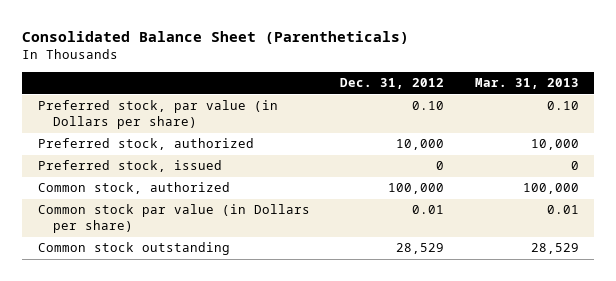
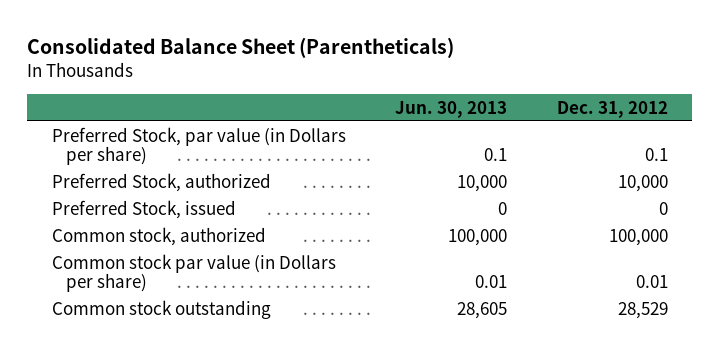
[474,78,579,90] Mar. 31, 2013 -> none
none -> [395,100,508,118] Jun. 30, 2013
[37,100,278,130] Preferred stock, par value (in Dollars per share) -> [52,126,347,166] Preferred Stock, par value (in Dollars per share)
[412,101,445,111] 0.10 -> [644,148,668,162] 0.1
[37,138,254,151] Preferred stock, authorized -> [52,172,272,192] Preferred Stock, authorized
[37,160,222,173] Preferred stock, issued -> [52,199,237,219] Preferred Stock, issued

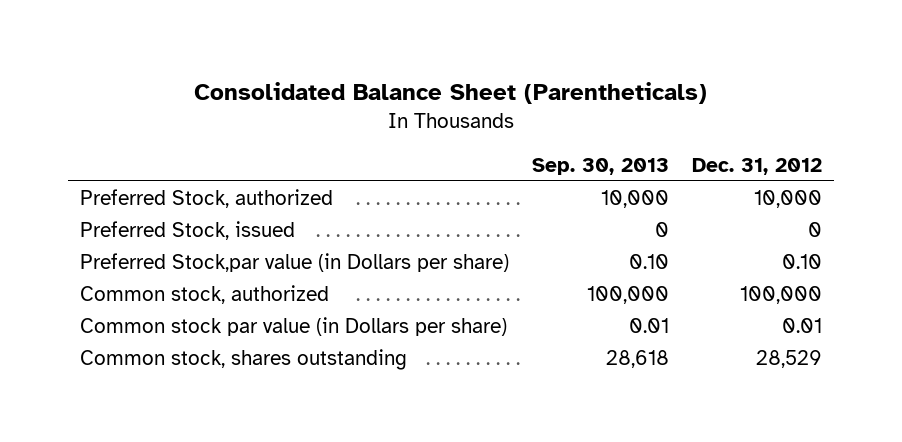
[395,100,508,118] Jun. 30, 2013 -> none
none -> [531,157,669,175] Sep. 30, 2013
[52,126,347,166] Preferred Stock, par value (in Dollars per share) -> none
none -> [79,253,509,273] Preferred Stock,par value (in Dollars per share)
[52,299,272,319] Common stock outstanding -> [79,349,407,371] Common stock, shares outstanding

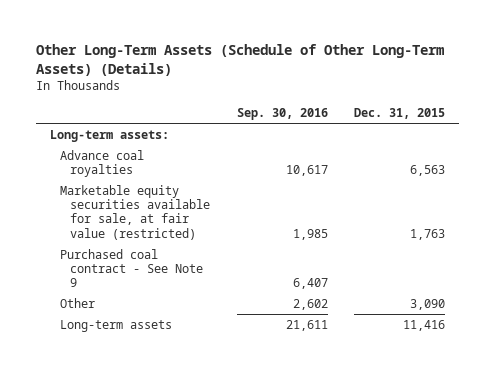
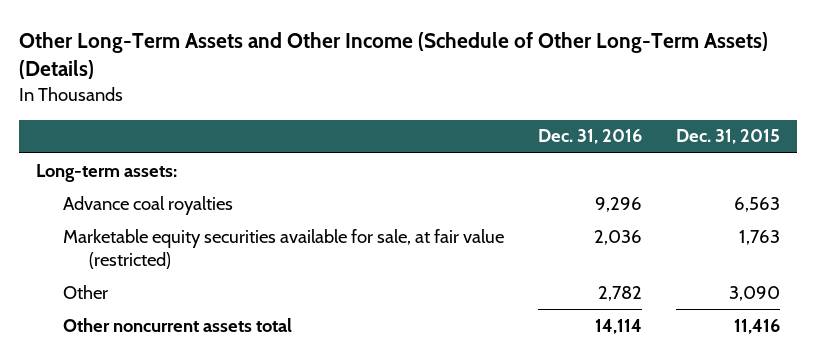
[36,44,445,76] Other Long-Term Assets (Schedule of Other Long-Term Assets) (Details) -> [19,31,769,80] Other Long-Term Assets and Other Income (Schedule of Other Long-Term Assets) (Details)
[236,108,328,121] Sep. 30, 2016 -> none
none -> [537,129,642,145] Dec. 31, 2016
[59,248,203,288] Purchased coal contract - See Note 9 -> none
[59,319,172,332] Long-term assets -> [62,317,292,332] Other noncurrent assets total

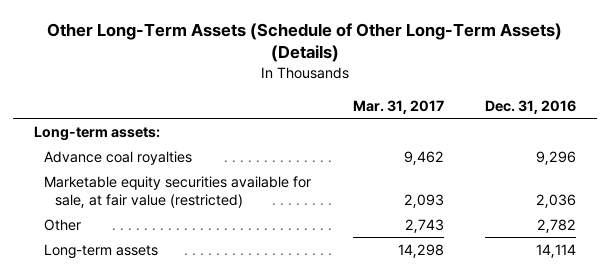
[19,31,769,80] Other Long-Term Assets and Other Income (Schedule of Other Long-Term Assets) (Details) -> [47,22,563,63] Other Long-Term Assets (Schedule of Other Long-Term Assets) (Details)
[676,129,781,145] Dec. 31, 2015 -> none
none -> [352,99,444,114] Mar. 31, 2017
[62,317,292,332] Other noncurrent assets total -> [44,243,159,259] Long-term assets

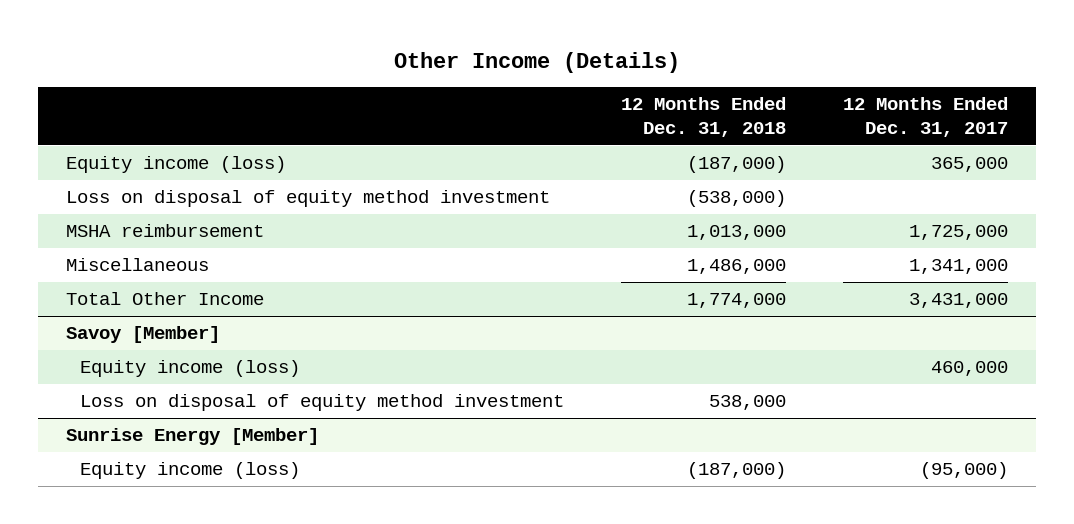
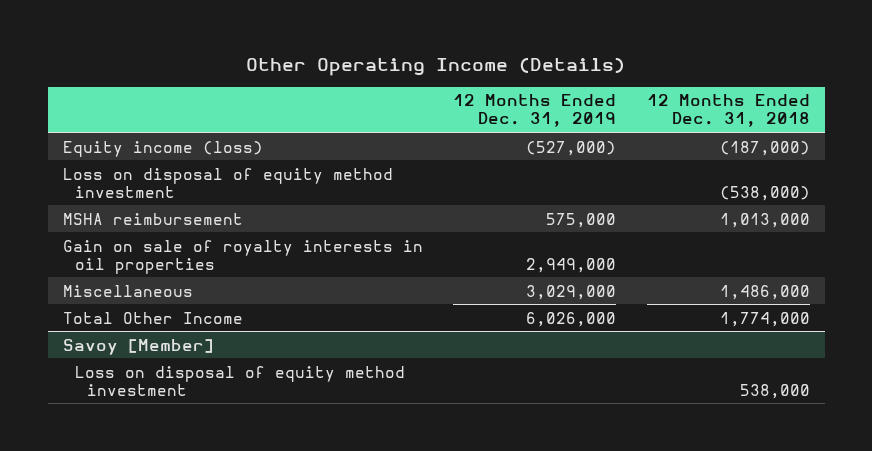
[393,51,680,73] Other Income (Details) -> [246,57,626,77] Other Operating Income (Details)
[842,97,1008,138] 12 Months Ended Dec. 31, 2017 -> none
none -> [453,94,617,128] 12 Months Ended Dec. 31, 2019
none -> [62,239,423,274] Gain on sale of royalty interests in oil properties
[80,360,301,378] Equity income (loss) -> none
[66,428,320,446] Sunrise Energy [Member] -> none
[80,462,301,480] Equity income (loss) -> none

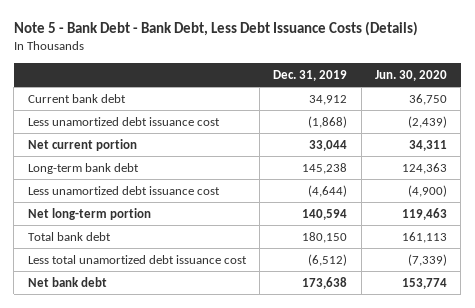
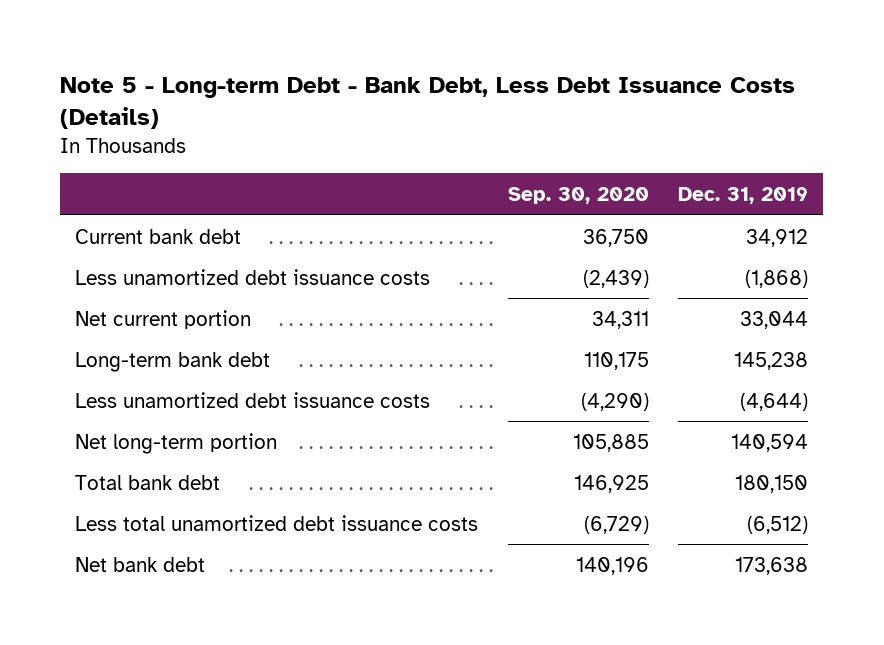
[13,21,418,37] Note 5 - Bank Debt - Bank Debt, Less Debt Issuance Costs (Details) -> [60,76,796,129] Note 5 - Long-term Debt - Bank Debt, Less Debt Issuance Costs (Details)
[374,69,447,81] Jun. 30, 2020 -> none
none -> [507,186,649,204] Sep. 30, 2020
[27,116,220,126] Less unamortized debt issuance cost -> [75,268,431,285] Less unamortized debt issuance costs
[27,185,220,195] Less unamortized debt issuance cost -> [75,391,431,408] Less unamortized debt issuance costs
[27,254,247,264] Less total unamortized debt issuance cost -> [75,514,479,531] Less total unamortized debt issuance costs

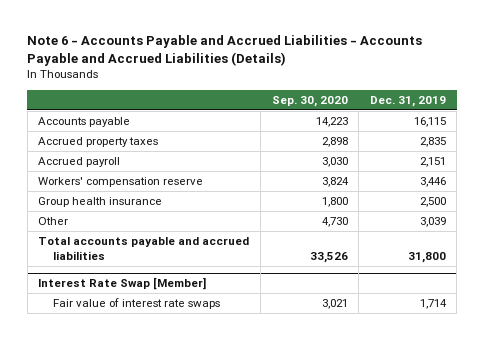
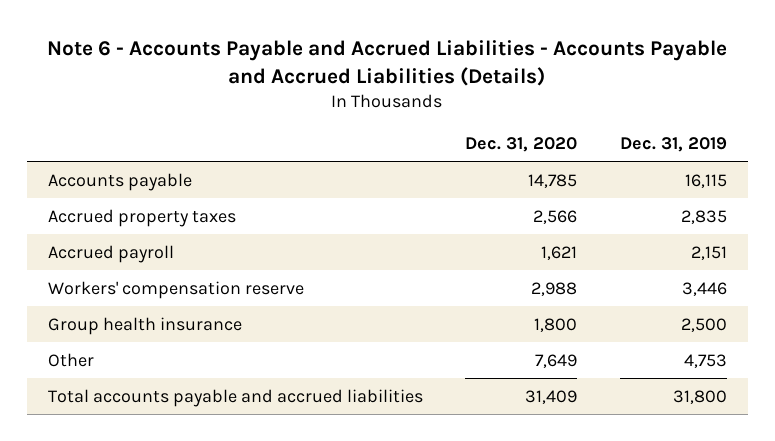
[271,95,348,107] Sep. 30, 2020 -> none
none -> [465,137,578,153] Dec. 31, 2020
[419,216,446,227] 3,039 -> [683,353,727,368] 4,753
[38,277,207,291] Interest Rate Swap [Member] -> none
[53,297,221,309] Fair value of interest rate swaps -> none

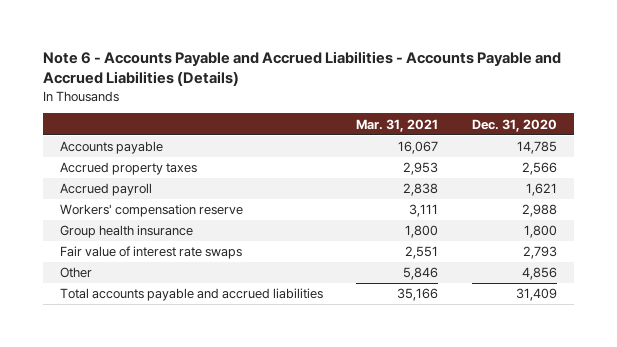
[619,137,727,153] Dec. 31, 2019 -> none
none -> [356,118,439,132] Mar. 31, 2021
none -> [59,246,242,260] Fair value of interest rate swaps
[535,353,578,368] 7,649 -> [521,267,557,281] 4,856

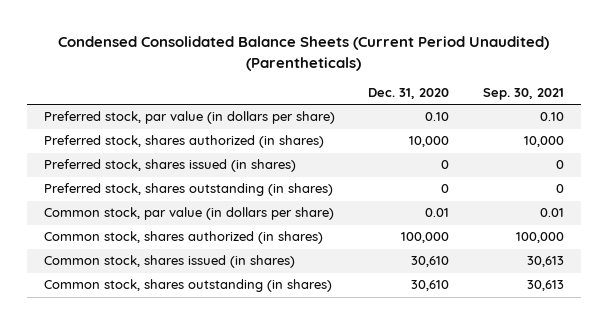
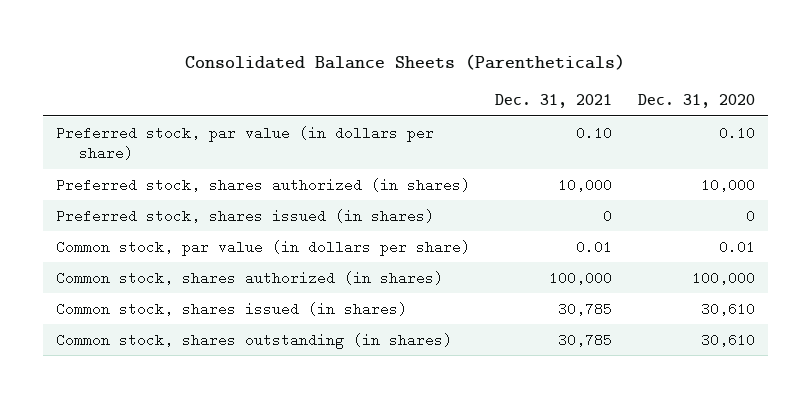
[57,36,549,71] Condensed Consolidated Balance Sheets (Current Period Unaudited) (Parentheticals) -> [185,54,626,71] Consolidated Balance Sheets (Parentheticals)
[483,88,565,101] Sep. 30, 2021 -> none
none -> [495,93,613,108] Dec. 31, 2021
[43,183,333,197] Preferred stock, shares outstanding (in shares) -> none

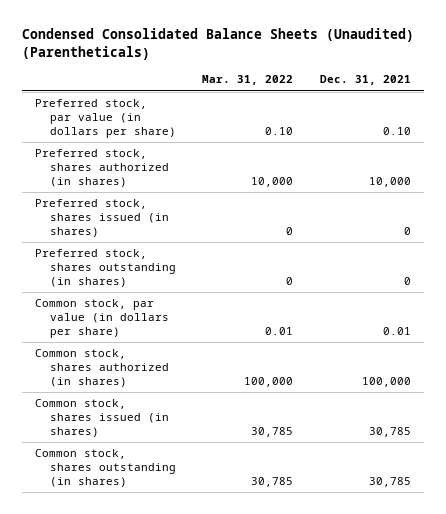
[185,54,626,71] Consolidated Balance Sheets (Parentheticals) -> [22,28,415,60] Condensed Consolidated Balance Sheets (Unaudited) (Parentheticals)
[637,93,755,108] Dec. 31, 2020 -> none
none -> [202,75,294,86] Mar. 31, 2022
none -> [35,249,177,287] Preferred stock, shares outstanding (in shares)

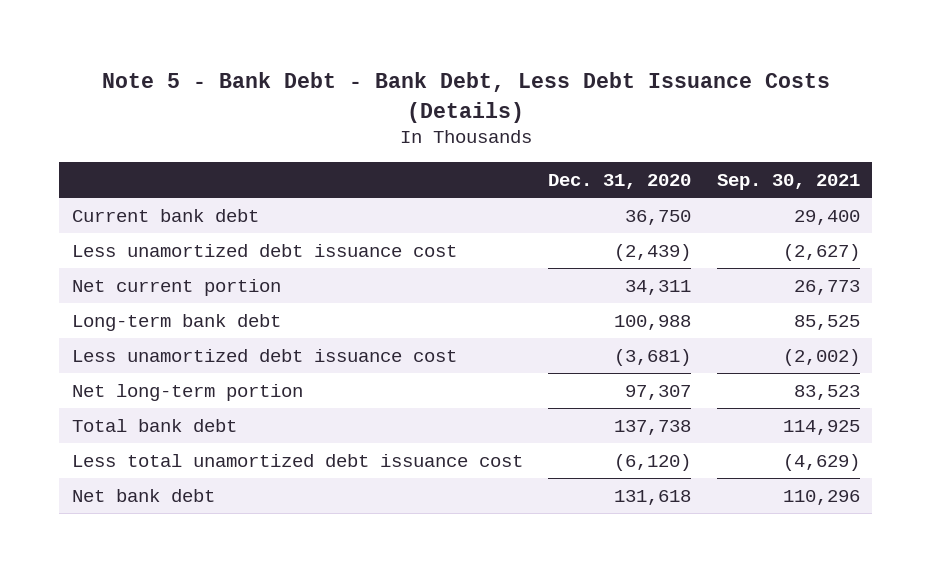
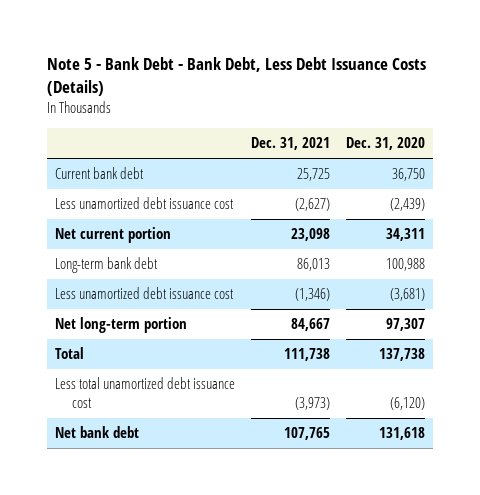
[716,173,860,190] Sep. 30, 2021 -> none
none -> [250,137,330,151] Dec. 31, 2021
[71,418,237,432] Total bank debt -> [54,347,84,360] Total

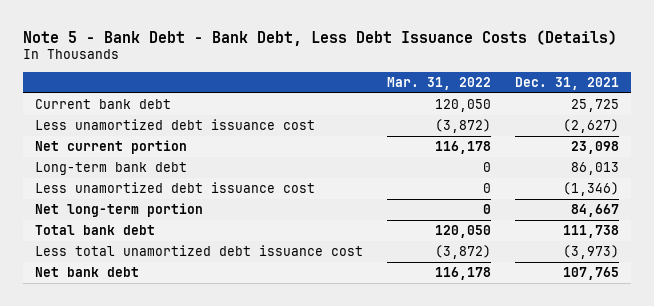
[345,137,425,151] Dec. 31, 2020 -> none
none -> [387,76,492,90] Mar. 31, 2022
[54,347,84,360] Total -> [35,224,156,235] Total bank debt

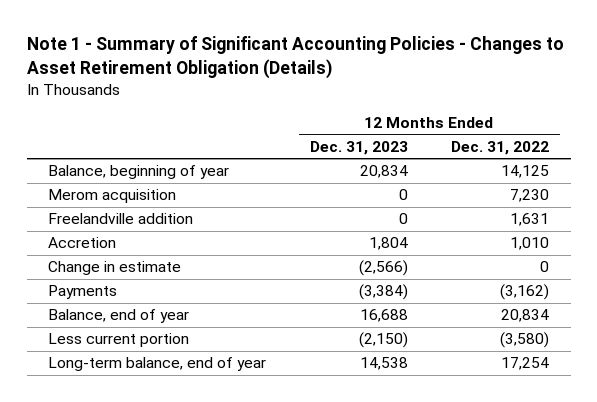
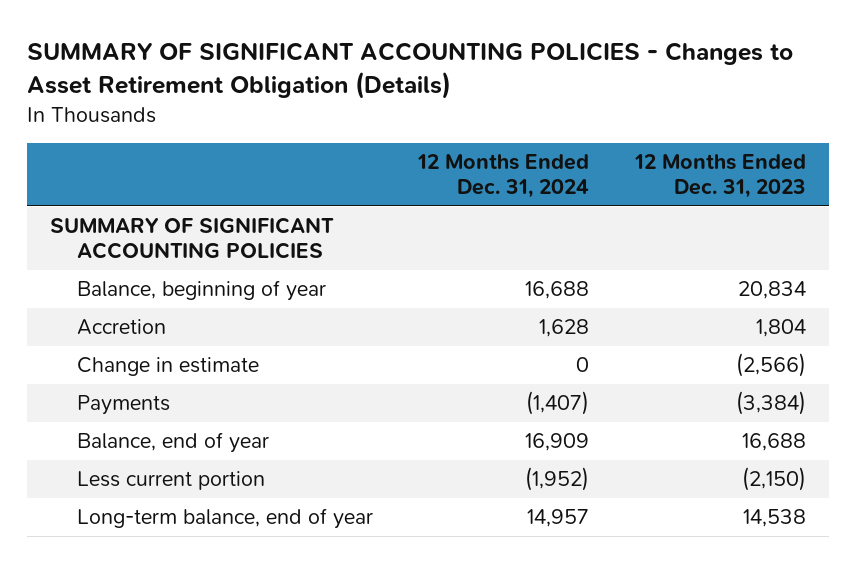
[26,36,564,80] Note 1 - Summary of Significant Accounting Policies - Changes to Asset Retirement Obligation (Details) -> [26,41,793,100] SUMMARY OF SIGNIFICANT ACCOUNTING POLICIES - Changes to Asset Retirement Obligation (Details)
[451,140,550,155] Dec. 31, 2022 -> none
none -> [417,154,590,198] 12 Months Ended Dec. 31, 2024
none -> [49,217,334,259] SUMMARY OF SIGNIFICANT ACCOUNTING POLICIES
[48,189,177,204] Merom acquisition -> none
[48,213,194,225] Freelandville addition -> none

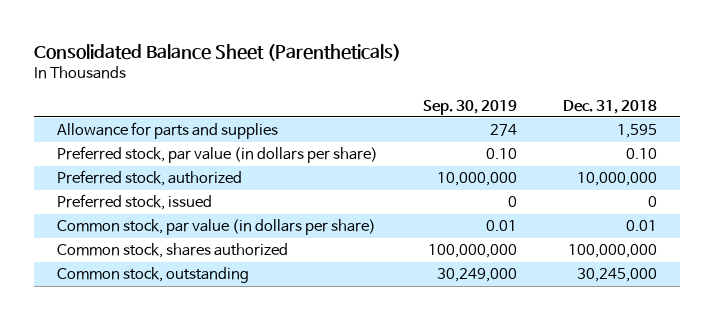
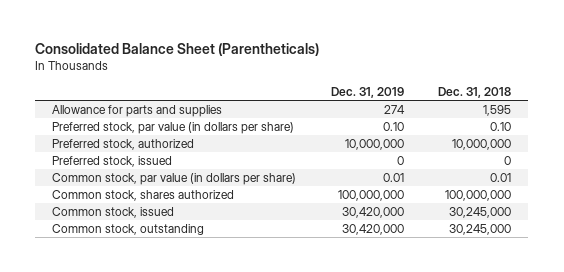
[423,99,518,115] Sep. 30, 2019 -> none
none -> [330,86,404,98] Dec. 31, 2019
none -> [52,207,175,219] Common stock, issued

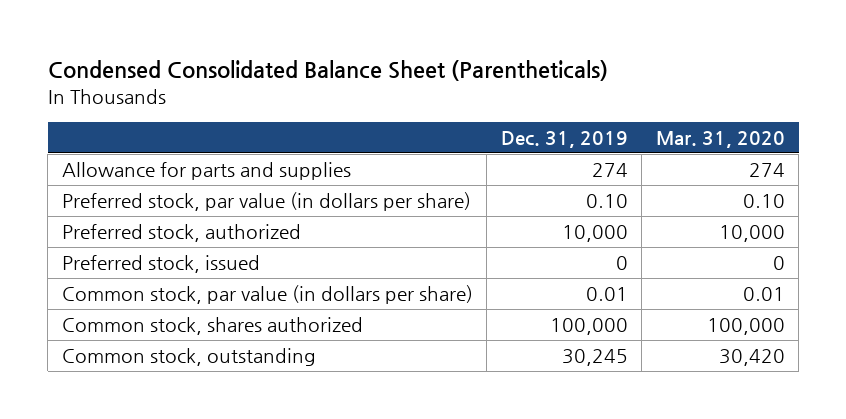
[35,43,320,57] Consolidated Balance Sheet (Parentheticals) -> [47,60,608,82] Condensed Consolidated Balance Sheet (Parentheticals)
[438,86,512,98] Dec. 31, 2018 -> none
none -> [655,130,785,148] Mar. 31, 2020
[344,139,404,151] 10,000,000 -> [561,225,628,243] 10,000
[52,207,175,219] Common stock, issued -> none
[337,190,404,202] 100,000,000 -> [549,318,628,336] 100,000
[341,224,404,236] 30,420,000 -> [561,349,628,367] 30,245

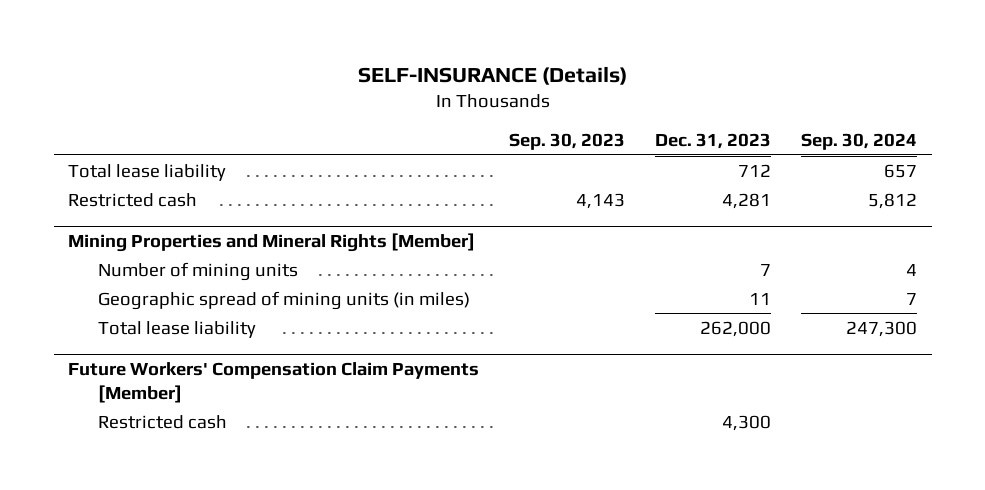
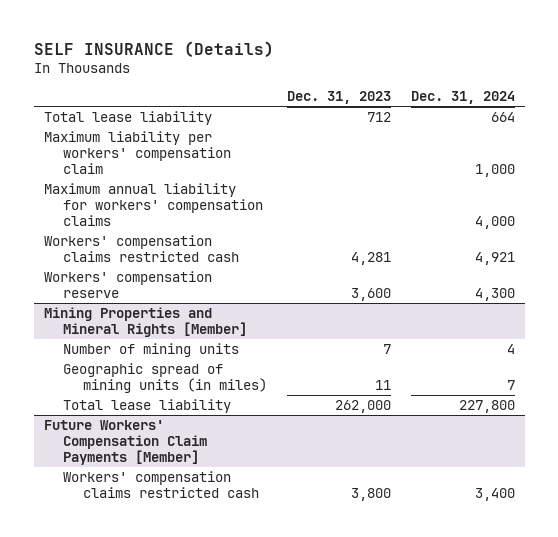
[357,66,627,86] SELF-INSURANCE (Details) -> [33,40,274,57] SELF INSURANCE (Details)
[509,133,626,151] Sep. 30, 2023 -> none
[800,133,917,151] Sep. 30, 2024 -> none
none -> [410,91,515,105] Dec. 31, 2024
none -> [43,131,232,174] Maximum liability per workers' compensation claim
none -> [43,183,264,226] Maximum annual liability for workers' compensation claims
[68,192,198,207] Restricted cash -> [43,235,240,262] Workers' compensation claims restricted cash
none -> [43,271,212,298] Workers' compensation reserve
[97,414,227,429] Restricted cash -> [63,471,259,498] Workers' compensation claims restricted cash
[722,414,772,431] 4,300 -> [350,487,391,501] 3,800

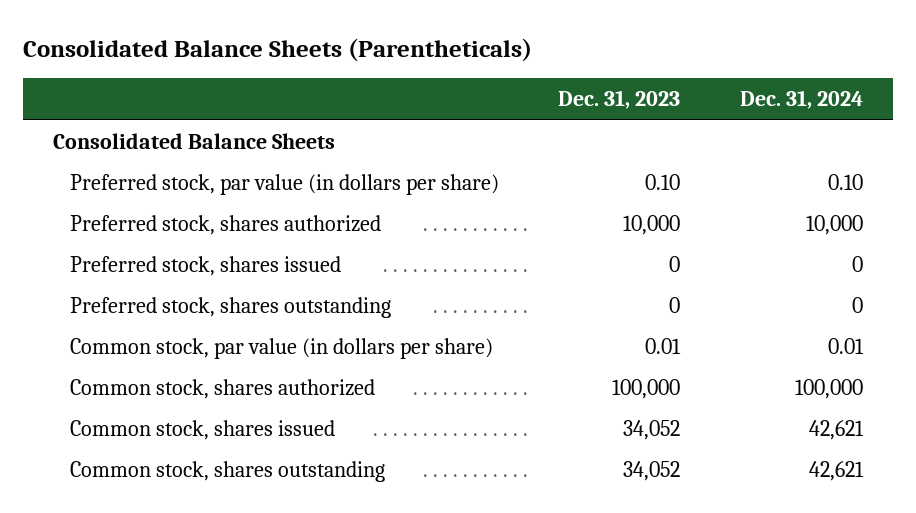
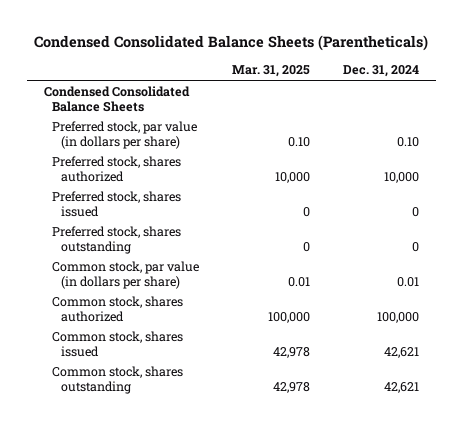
[23,37,533,62] Consolidated Balance Sheets (Parentheticals) -> [34,34,429,51] Condensed Consolidated Balance Sheets (Parentheticals)
[558,90,681,110] Dec. 31, 2023 -> none
none -> [232,65,311,78] Mar. 31, 2025
[53,132,336,149] Consolidated Balance Sheets -> [43,85,190,112] Condensed Consolidated Balance Sheets

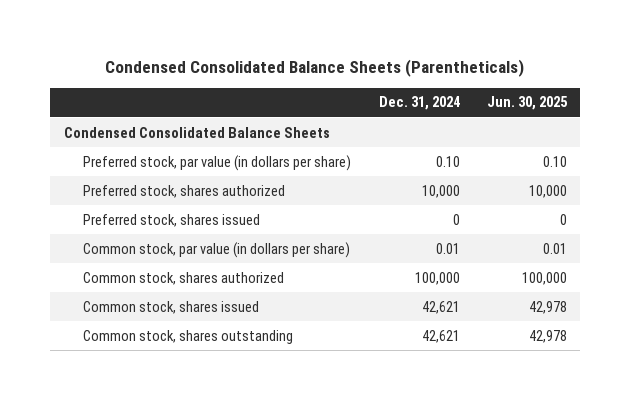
[232,65,311,78] Mar. 31, 2025 -> none
none -> [486,96,568,111] Jun. 30, 2025
[52,225,182,254] Preferred stock, shares outstanding -> none

